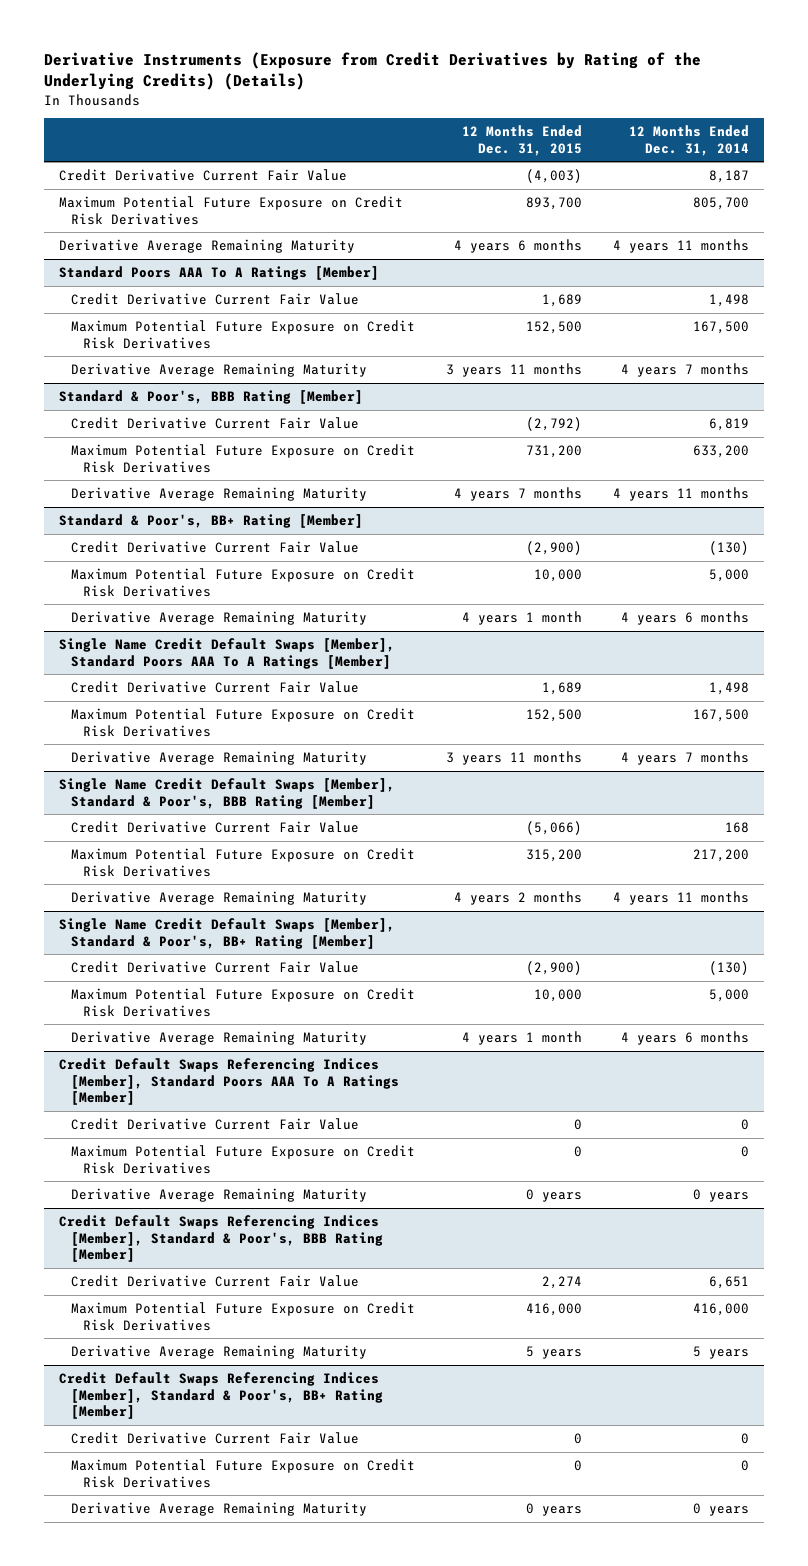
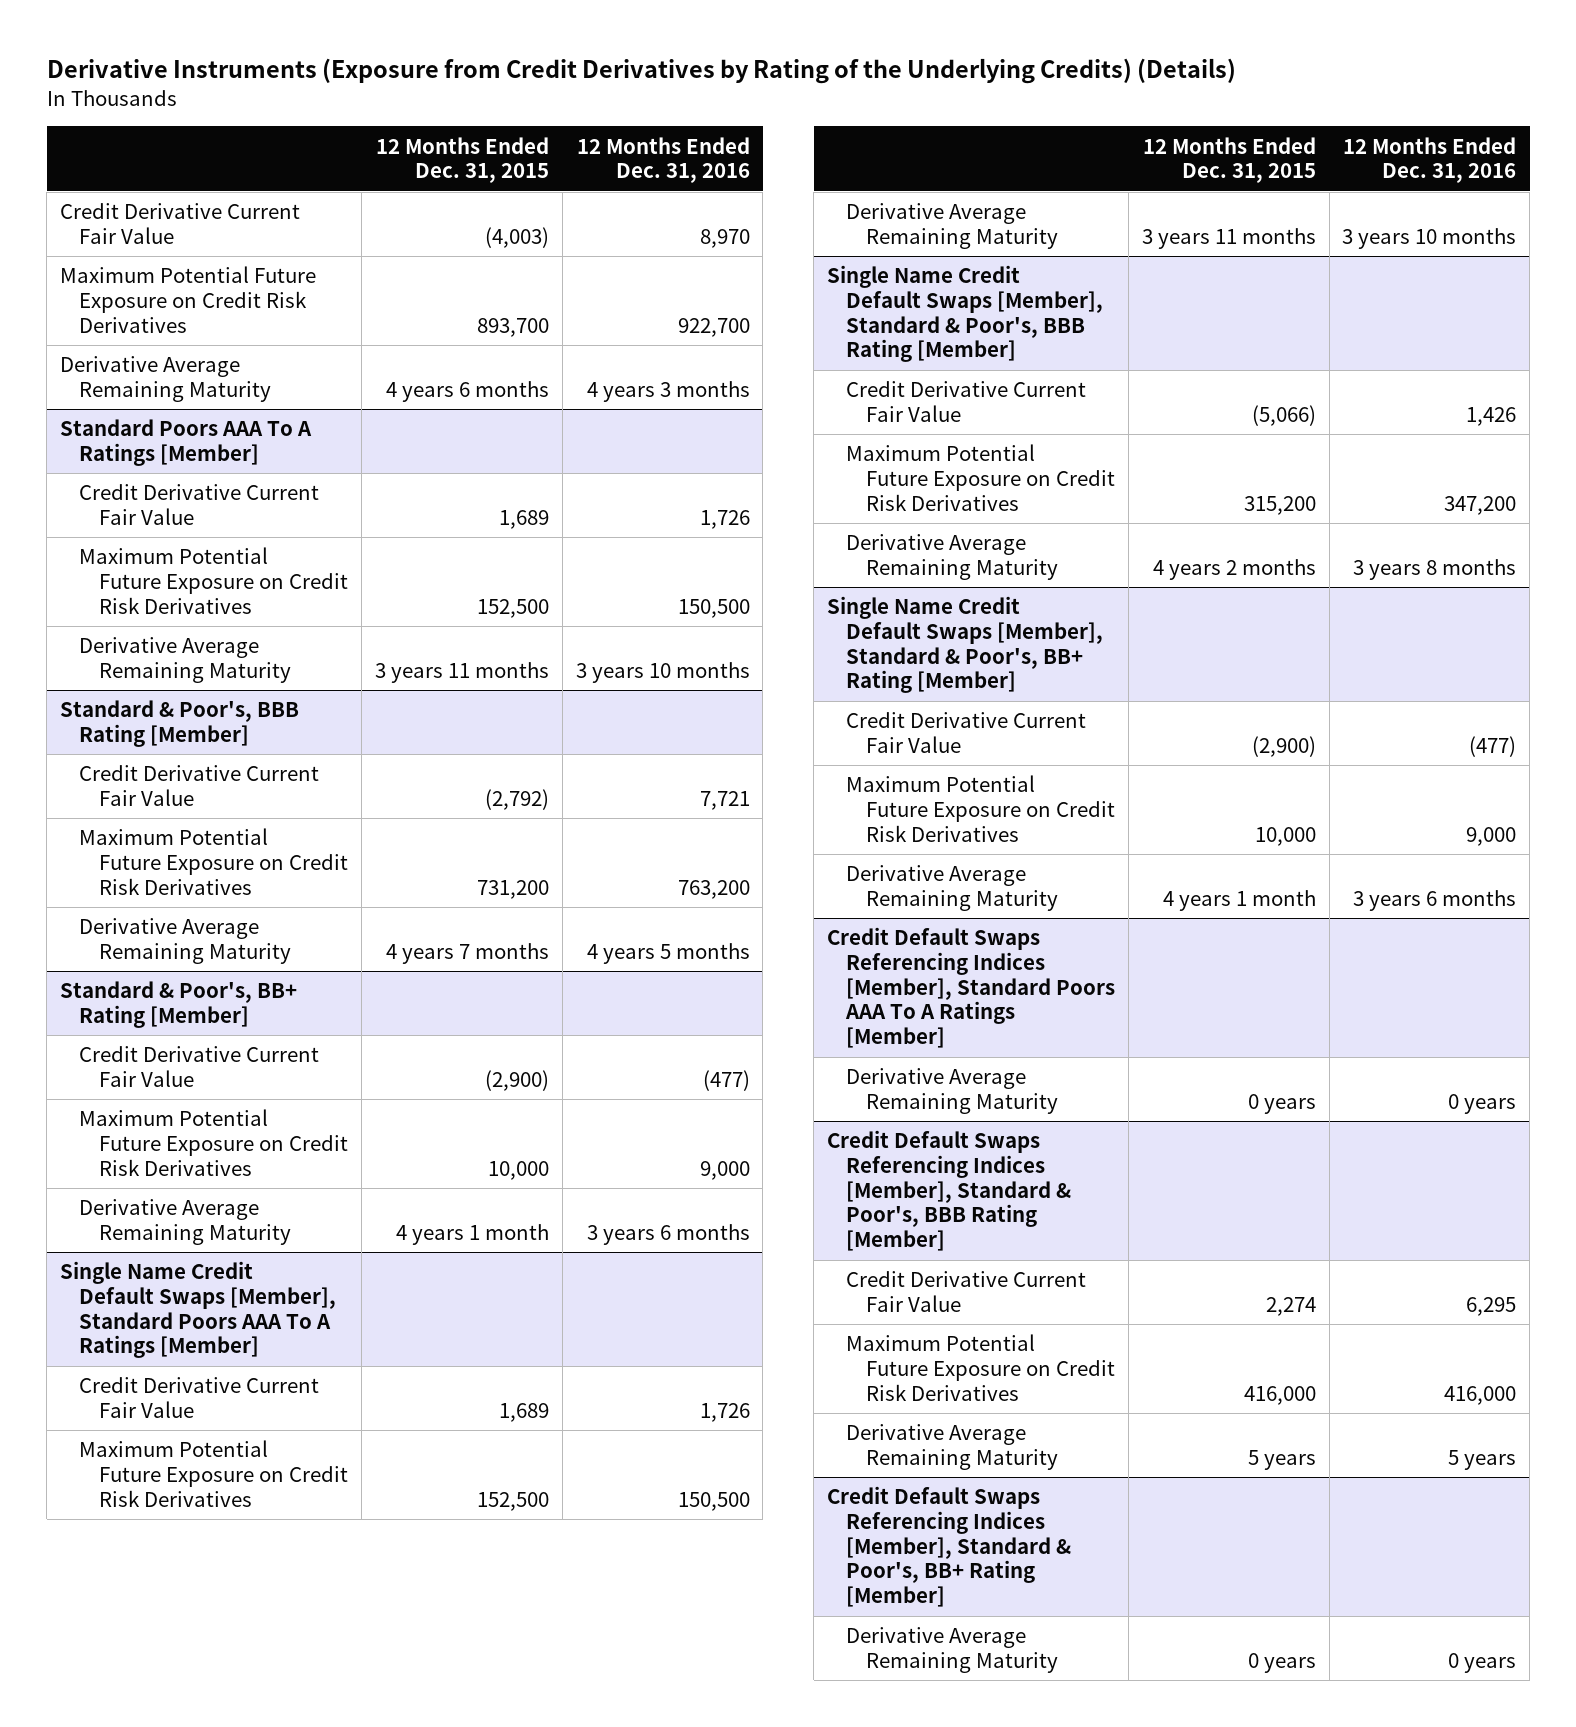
[628,125,749,156] 12 Months Ended Dec. 31, 2014 -> none
none -> [576,136,750,184] 12 Months Ended Dec. 31, 2016
[71,1118,360,1131] Credit Derivative Current Fair Value -> none
[71,1145,416,1174] Maximum Potential Future Exposure on Credit Risk Derivatives -> none
[71,1432,360,1445] Credit Derivative Current Fair Value -> none
[71,1459,416,1488] Maximum Potential Future Exposure on Credit Risk Derivatives -> none

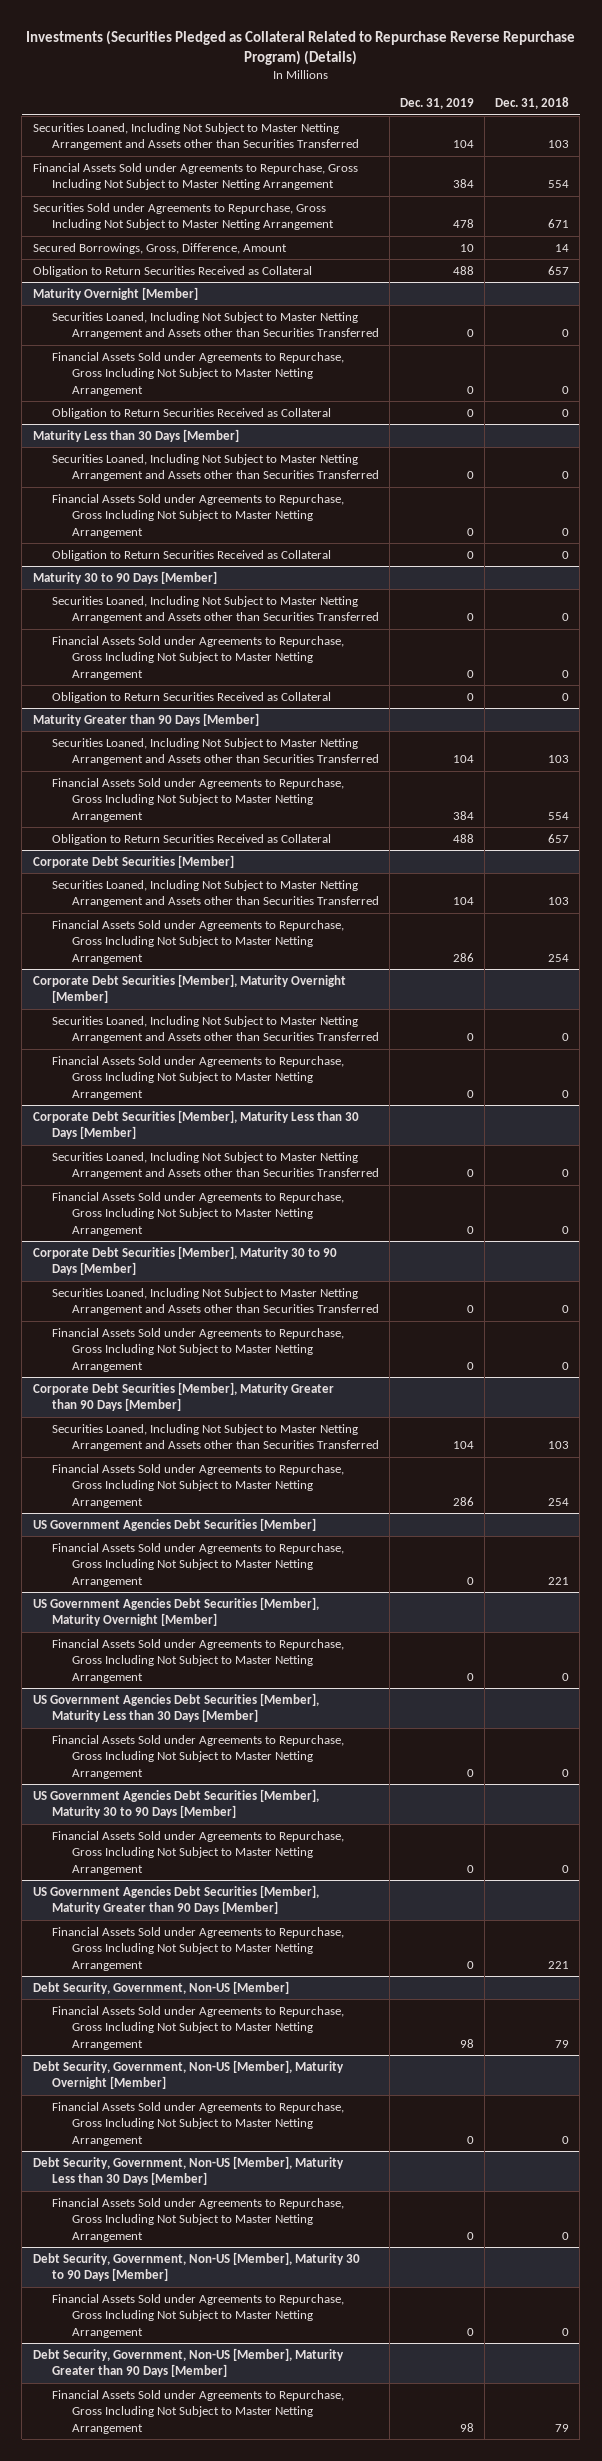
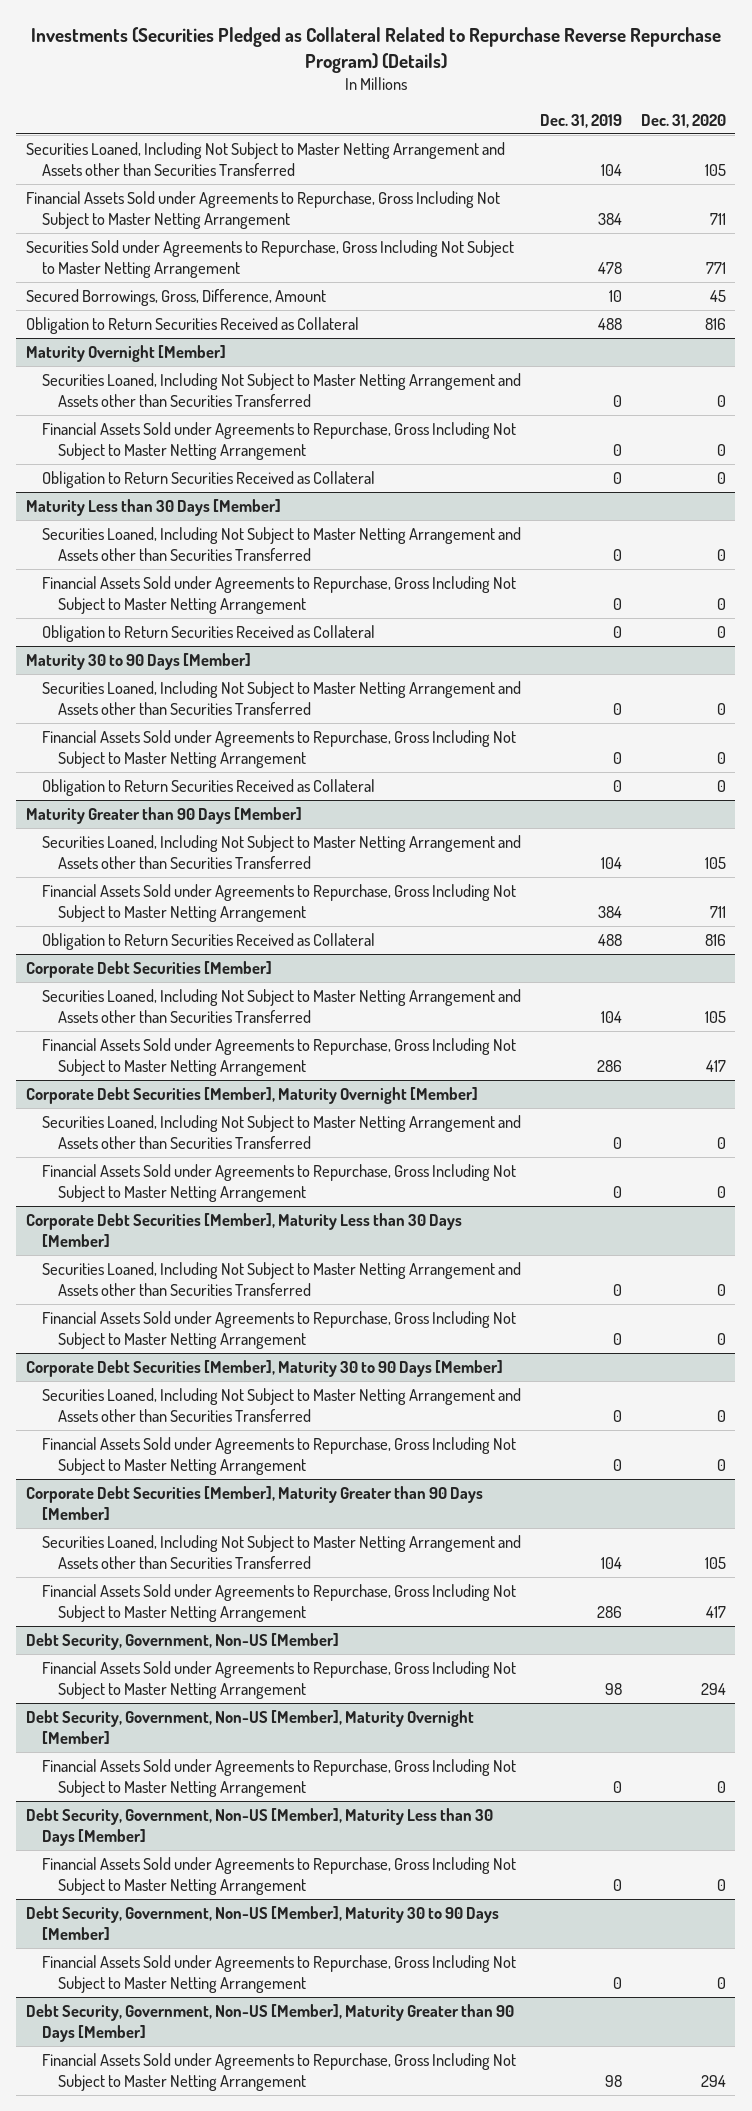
[495,97,570,110] Dec. 31, 2018 -> none
none -> [640,114,726,129] Dec. 31, 2020
[32,1517,316,1531] US Government Agencies Debt Securities [Member] -> none
[52,1542,345,1587] Financial Assets Sold under Agreements to Repurchase, Gross Including Not Subject to Master Netting Arrangement -> none
[32,1596,319,1627] US Government Agencies Debt Securities [Member], Maturity Overnight [Member] -> none
[52,1638,345,1683] Financial Assets Sold under Agreements to Repurchase, Gross Including Not Subject to Master Netting Arrangement -> none
[32,1692,319,1723] US Government Agencies Debt Securities [Member], Maturity Less than 30 Days [Member] -> none
[52,1734,345,1779] Financial Assets Sold under Agreements to Repurchase, Gross Including Not Subject to Master Netting Arrangement -> none
[32,1788,319,1819] US Government Agencies Debt Securities [Member], Maturity 30 to 90 Days [Member] -> none
[52,1830,345,1875] Financial Assets Sold under Agreements to Repurchase, Gross Including Not Subject to Master Netting Arrangement -> none
[32,1884,319,1915] US Government Agencies Debt Securities [Member], Maturity Greater than 90 Days [Member] -> none
[52,1926,345,1971] Financial Assets Sold under Agreements to Repurchase, Gross Including Not Subject to Master Netting Arrangement -> none

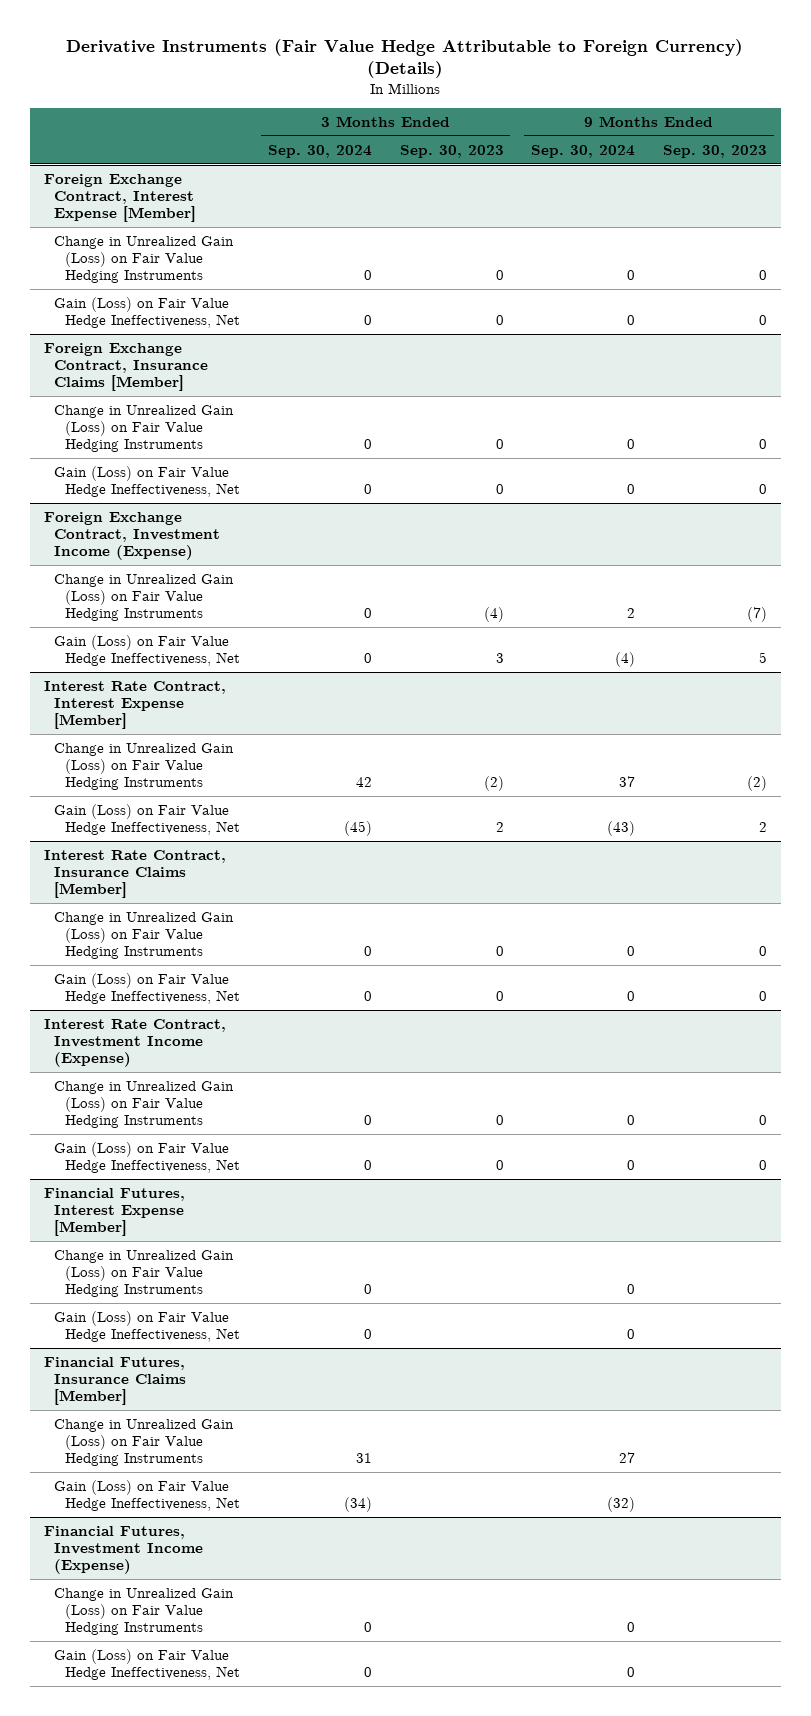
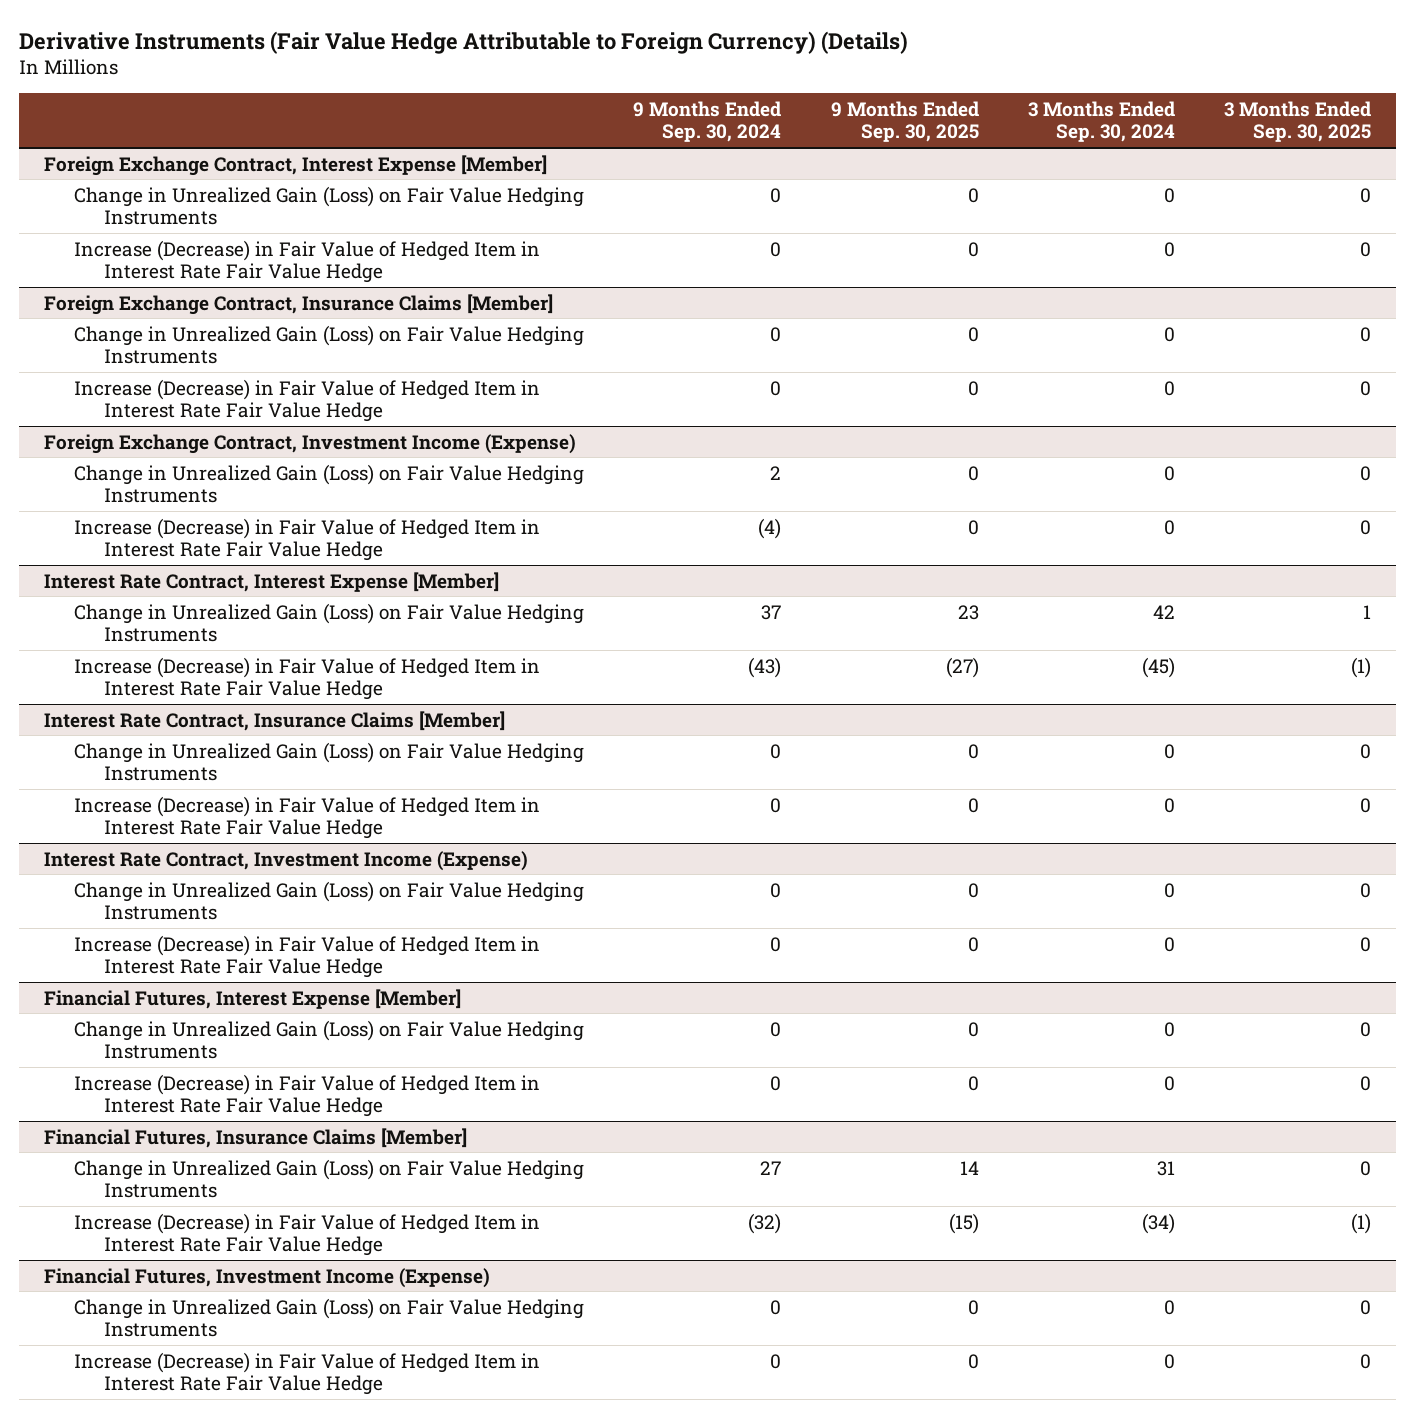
[399,144,504,158] Sep. 30, 2023 -> none
[662,144,767,158] Sep. 30, 2023 -> none
none -> [830,100,979,143] 9 Months Ended Sep. 30, 2025
none -> [1224,100,1372,143] 3 Months Ended Sep. 30, 2025
[54,296,241,329] Gain (Loss) on Fair Value Hedge Ineffectiveness, Net -> none
none -> [73,239,540,283] Increase (Decrease) in Fair Value of Hedged Item in Interest Rate Fair Value Hedge
[54,465,241,498] Gain (Loss) on Fair Value Hedge Ineffectiveness, Net -> none
none -> [73,378,540,422] Increase (Decrease) in Fair Value of Hedged Item in Interest Rate Fair Value Hedge
[54,634,241,667] Gain (Loss) on Fair Value Hedge Ineffectiveness, Net -> none
none -> [73,517,540,561] Increase (Decrease) in Fair Value of Hedged Item in Interest Rate Fair Value Hedge
[54,803,241,836] Gain (Loss) on Fair Value Hedge Ineffectiveness, Net -> [73,656,540,700] Increase (Decrease) in Fair Value of Hedged Item in Interest Rate Fair Value Hedge
[54,972,241,1005] Gain (Loss) on Fair Value Hedge Ineffectiveness, Net -> none
none -> [73,795,540,839] Increase (Decrease) in Fair Value of Hedged Item in Interest Rate Fair Value Hedge
[54,1141,241,1174] Gain (Loss) on Fair Value Hedge Ineffectiveness, Net -> none
none -> [73,934,540,978] Increase (Decrease) in Fair Value of Hedged Item in Interest Rate Fair Value Hedge
[54,1310,241,1343] Gain (Loss) on Fair Value Hedge Ineffectiveness, Net -> none
none -> [73,1073,540,1117] Increase (Decrease) in Fair Value of Hedged Item in Interest Rate Fair Value Hedge
[54,1479,241,1512] Gain (Loss) on Fair Value Hedge Ineffectiveness, Net -> [73,1212,540,1256] Increase (Decrease) in Fair Value of Hedged Item in Interest Rate Fair Value Hedge
[54,1648,241,1681] Gain (Loss) on Fair Value Hedge Ineffectiveness, Net -> none
none -> [73,1351,540,1395] Increase (Decrease) in Fair Value of Hedged Item in Interest Rate Fair Value Hedge

